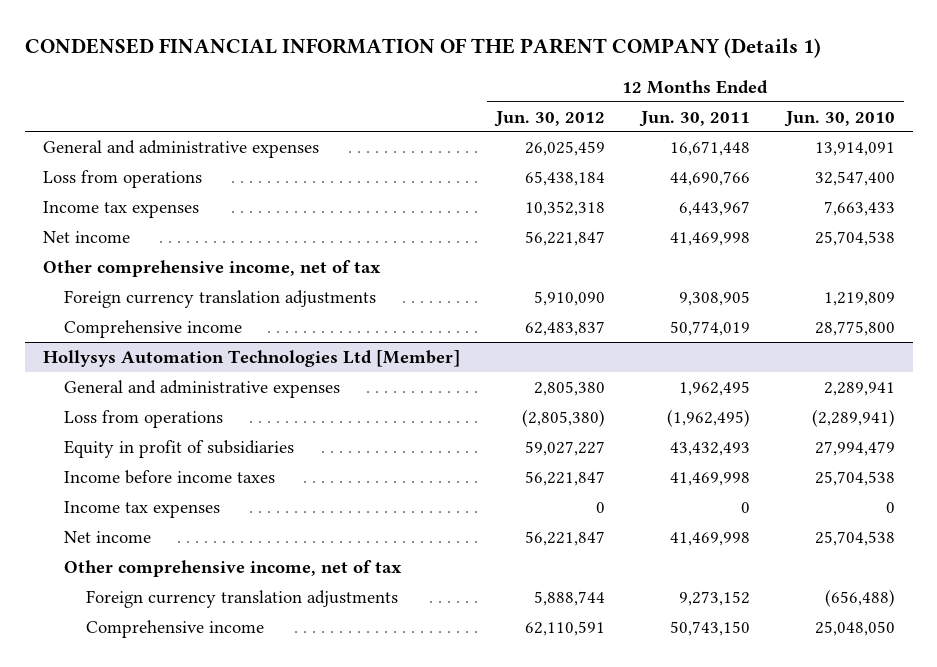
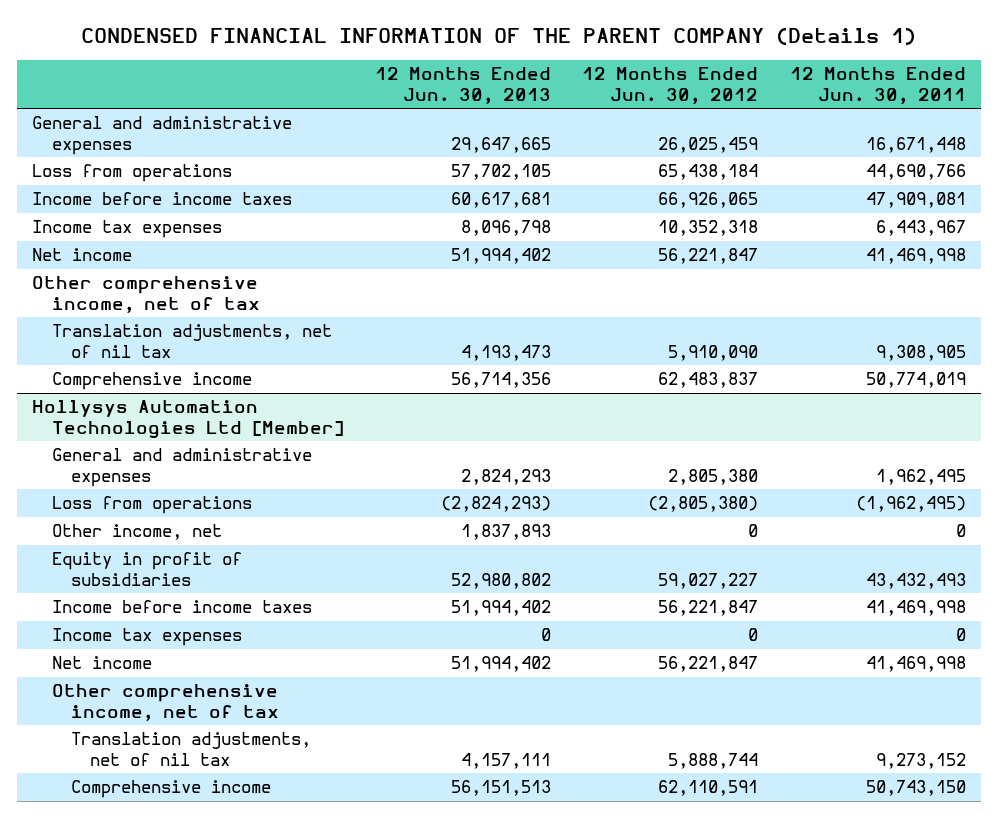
[783,110,895,127] Jun. 30, 2010 -> none
none -> [374,67,551,104] 12 Months Ended Jun. 30, 2013
none -> [32,192,293,206] Income before income taxes
[64,289,377,308] Foreign currency translation adjustments -> [51,324,332,358] Translation adjustments, net of nil tax
none -> [51,524,222,541] Other income, net
[85,589,398,608] Foreign currency translation adjustments -> [70,732,311,766] Translation adjustments, net of nil tax

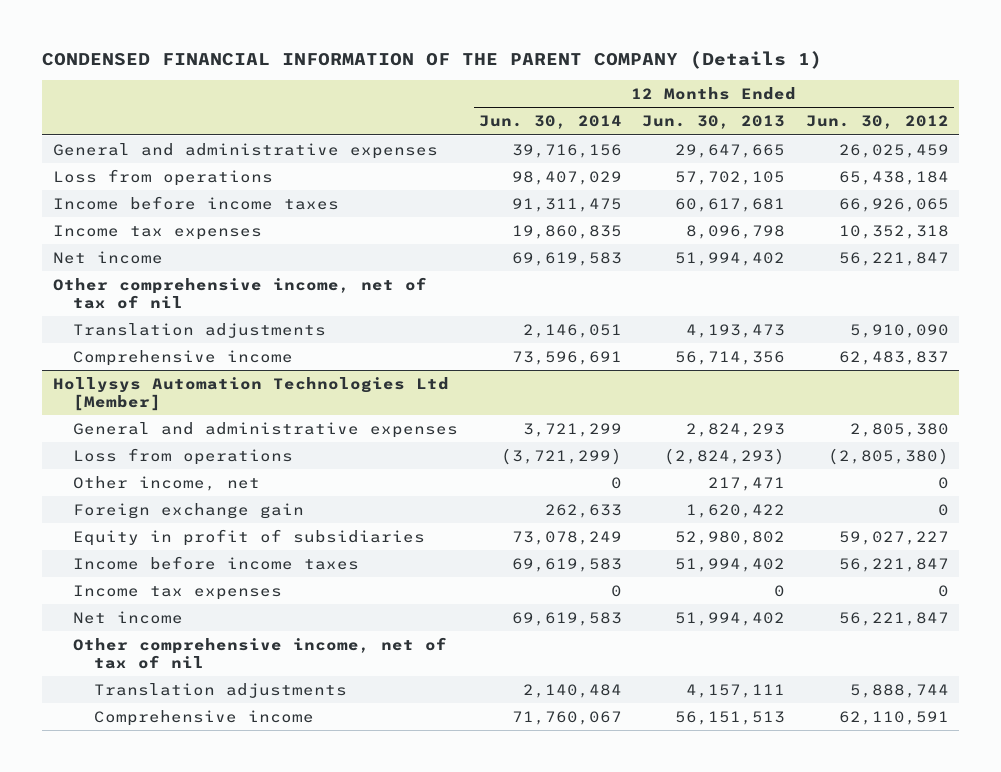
[789,67,966,104] 12 Months Ended Jun. 30, 2011 -> none
none -> [478,115,622,130] Jun. 30, 2014
[32,276,260,313] Other comprehensive income, net of tax -> [52,276,427,309] Other comprehensive income, net of tax of nil
[51,324,332,358] Translation adjustments, net of nil tax -> [73,322,327,338] Translation adjustments
[460,524,551,541] 1,837,893 -> [708,476,786,491] 217,471
none -> [73,502,305,519] Foreign exchange gain
[51,684,279,721] Other comprehensive income, net of tax -> [73,636,448,669] Other comprehensive income, net of tax of nil
[70,732,311,766] Translation adjustments, net of nil tax -> [93,682,347,698] Translation adjustments

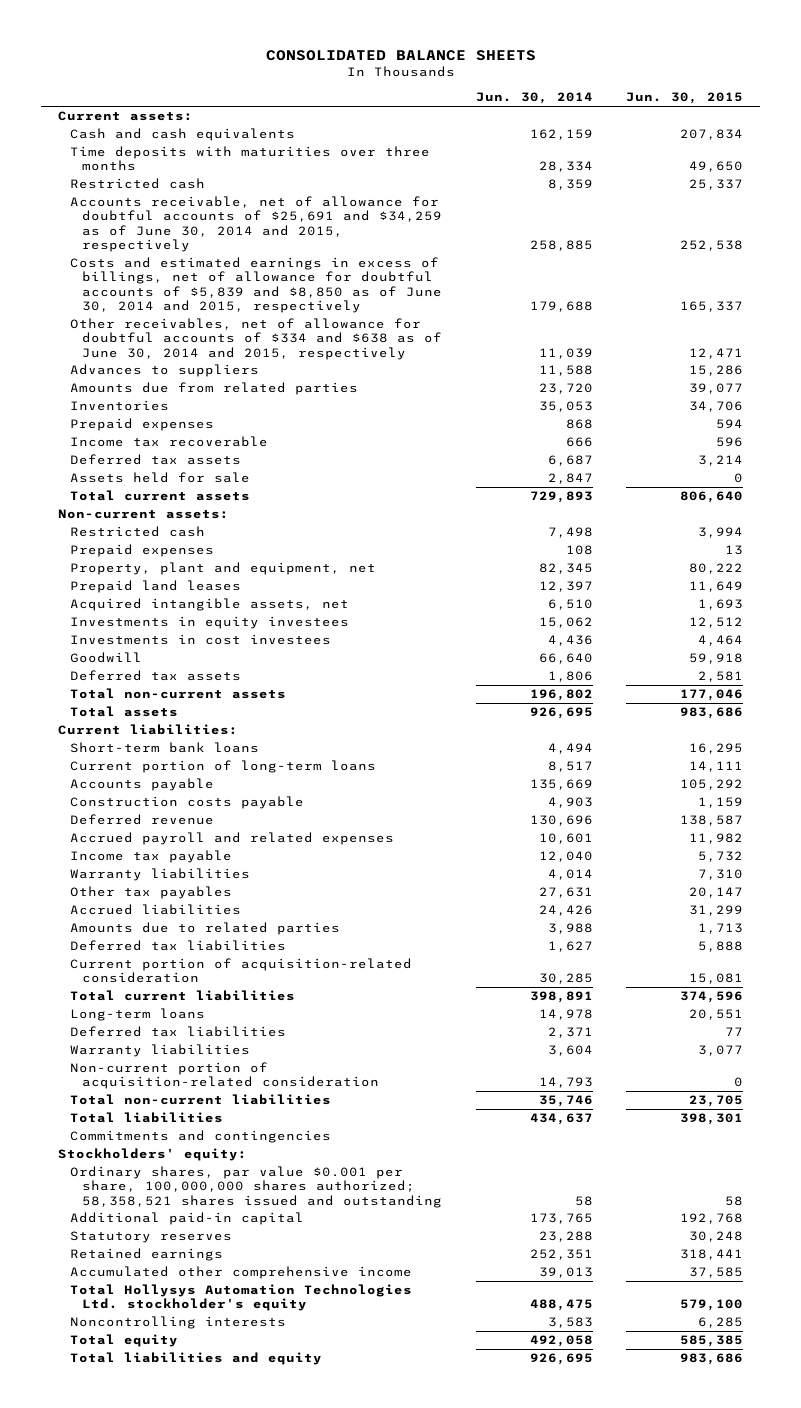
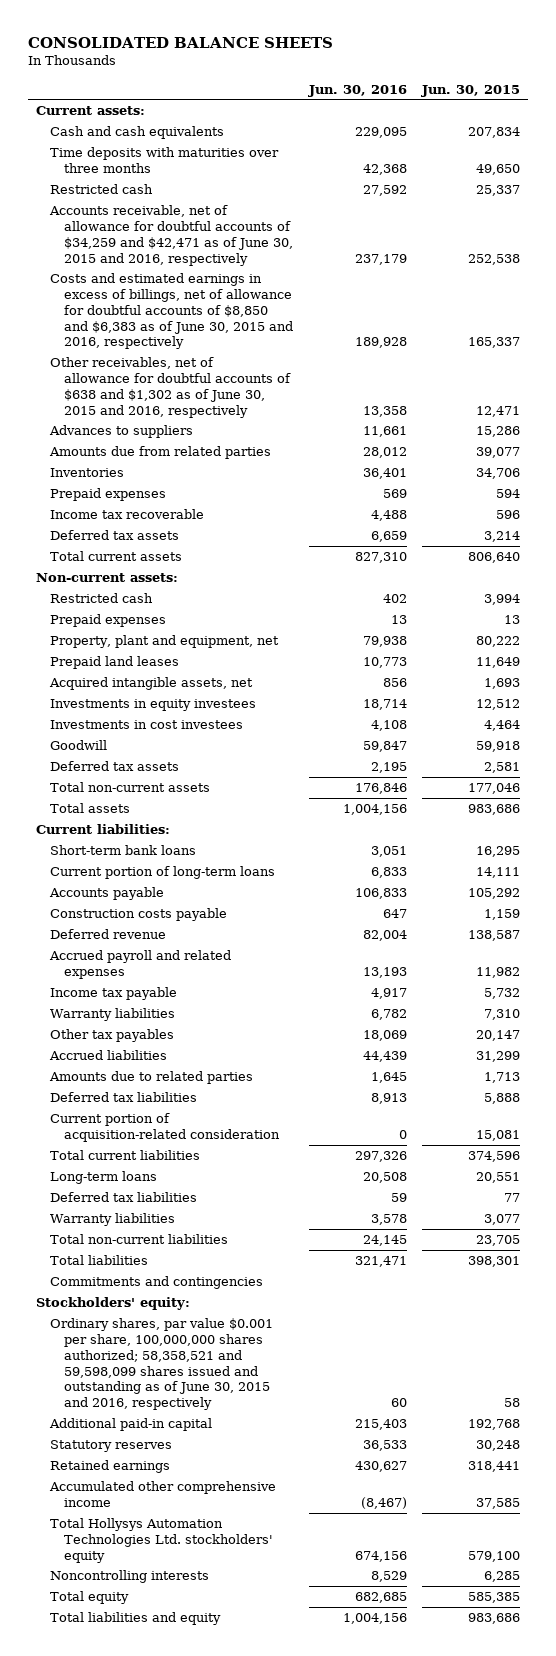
[475,92,593,105] Jun. 30, 2014 -> none
none -> [307,84,407,97] Jun. 30, 2016
[70,196,442,252] Accounts receivable, net of allowance for doubtful accounts of $25,691 and $34,259 as of June 30, 2014 and 2015, respectively -> [48,205,293,266] Accounts receivable, net of allowance for doubtful accounts of $34,259 and $42,471 as of June 30, 2015 and 2016, respectively
[70,257,442,313] Costs and estimated earnings in excess of billings, net of allowance for doubtful accounts of $5,839 and $8,850 as of June 30, 2014 and 2015, respectively -> [49,273,293,350] Costs and estimated earnings in excess of billings, net of allowance for doubtful accounts of $8,850 and $6,383 as of June 30, 2015 and 2016, respectively
[70,318,442,360] Other receivables, net of allowance for doubtful accounts of $334 and $638 as of June 30, 2014 and 2015, respectively -> [49,357,291,418] Other receivables, net of allowance for doubtful accounts of $638 and $1,302 as of June 30, 2015 and 2016, respectively
[70,472,251,484] Assets held for sale -> none
[70,1062,379,1090] Non-current portion of acquisition-related consideration -> none
[70,1166,442,1208] Ordinary shares, par value $0.001 per share, 100,000,000 shares authorized; 58,358,521 shares issued and outstanding -> [49,1318,273,1411] Ordinary shares, par value $0.001 per share, 100,000,000 shares authorized; 58,358,521 and 59,598,099 shares issued and outstanding as of June 30, 2015 and 2016, respectively
[70,1284,413,1312] Total Hollysys Automation Technologies Ltd. stockholder's equity -> [49,1518,273,1563] Total Hollysys Automation Technologies Ltd. stockholders' equity

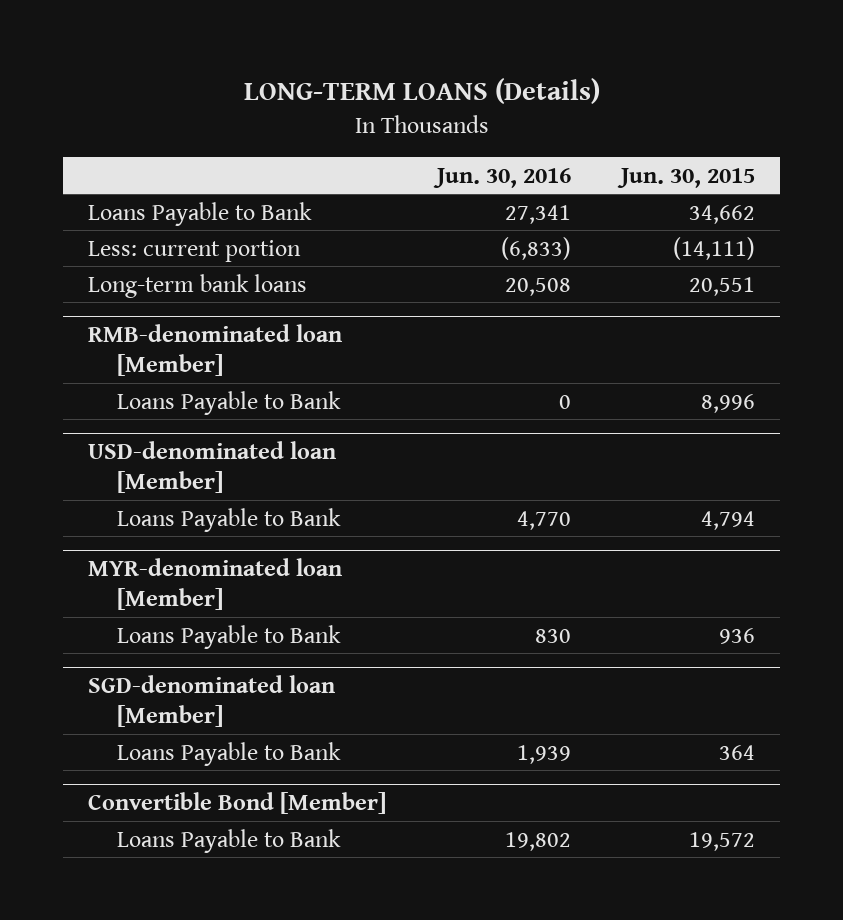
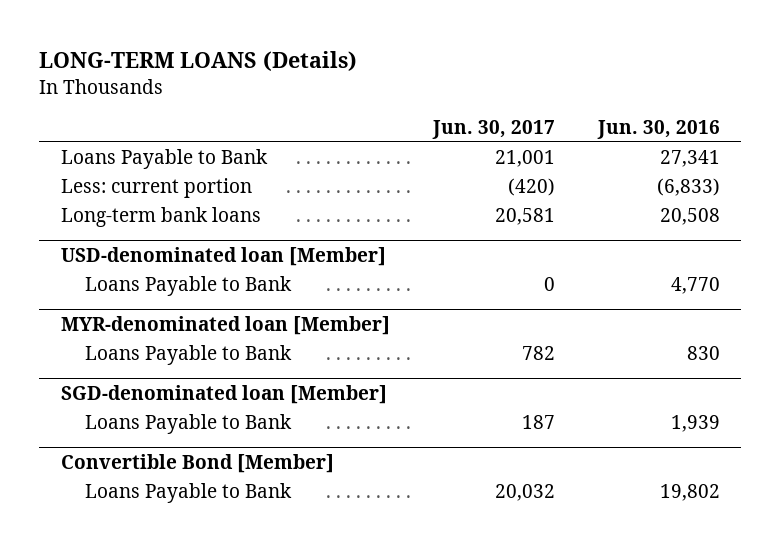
[617,167,756,188] Jun. 30, 2015 -> none
none -> [431,119,555,139] Jun. 30, 2017
[88,324,343,377] RMB-denominated loan [Member] -> none
[116,390,341,415] Loans Payable to Bank -> none

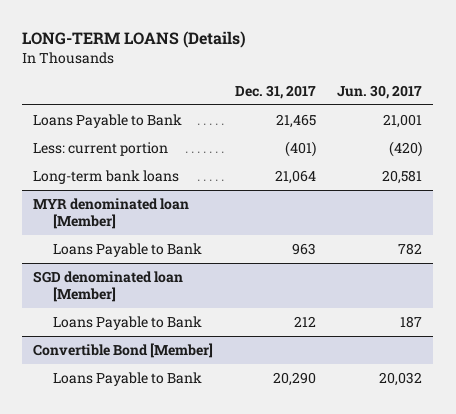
[596,119,720,139] Jun. 30, 2016 -> none
none -> [234,84,316,99] Dec. 31, 2017
[60,247,386,267] USD-denominated loan [Member] -> none
[84,276,292,297] Loans Payable to Bank -> none
[60,316,390,336] MYR-denominated loan [Member] -> [33,197,190,230] MYR denominated loan [Member]
[60,385,387,405] SGD-denominated loan [Member] -> [33,270,184,303] SGD denominated loan [Member]

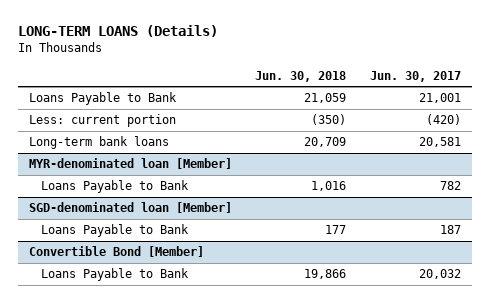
[234,84,316,99] Dec. 31, 2017 -> none
none -> [255,70,347,82] Jun. 30, 2018
[33,197,190,230] MYR denominated loan [Member] -> [29,158,233,170] MYR-denominated loan [Member]
[33,270,184,303] SGD denominated loan [Member] -> [29,202,233,214] SGD-denominated loan [Member]

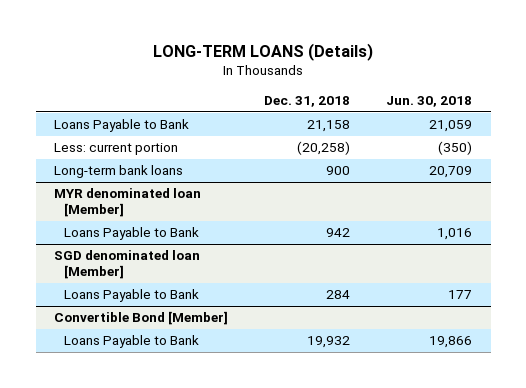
[369,70,461,82] Jun. 30, 2017 -> none
none -> [264,96,351,108] Dec. 31, 2018
[29,158,233,170] MYR-denominated loan [Member] -> [53,188,201,218] MYR denominated loan [Member]
[29,202,233,214] SGD-denominated loan [Member] -> [53,250,200,280] SGD denominated loan [Member]

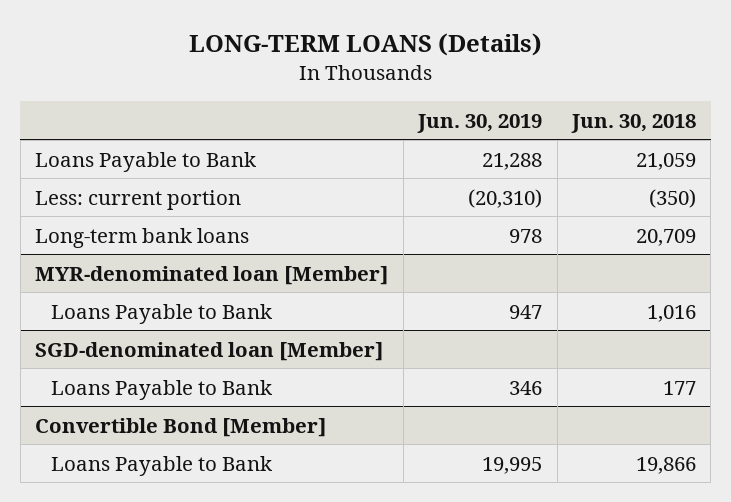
[264,96,351,108] Dec. 31, 2018 -> none
none -> [417,113,543,133] Jun. 30, 2019
[53,188,201,218] MYR denominated loan [Member] -> [35,265,389,285] MYR-denominated loan [Member]
[53,250,200,280] SGD denominated loan [Member] -> [35,341,384,361] SGD-denominated loan [Member]

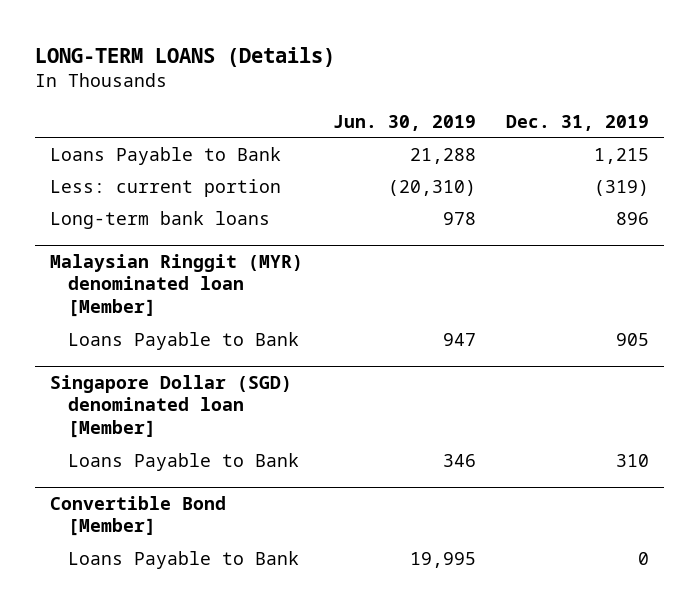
[571,113,697,133] Jun. 30, 2018 -> none
none -> [506,114,650,131] Dec. 31, 2019
[35,265,389,285] MYR-denominated loan [Member] -> [50,253,304,317] Malaysian Ringgit (MYR) denominated loan [Member]
[35,341,384,361] SGD-denominated loan [Member] -> [50,374,293,438] Singapore Dollar (SGD) denominated loan [Member]

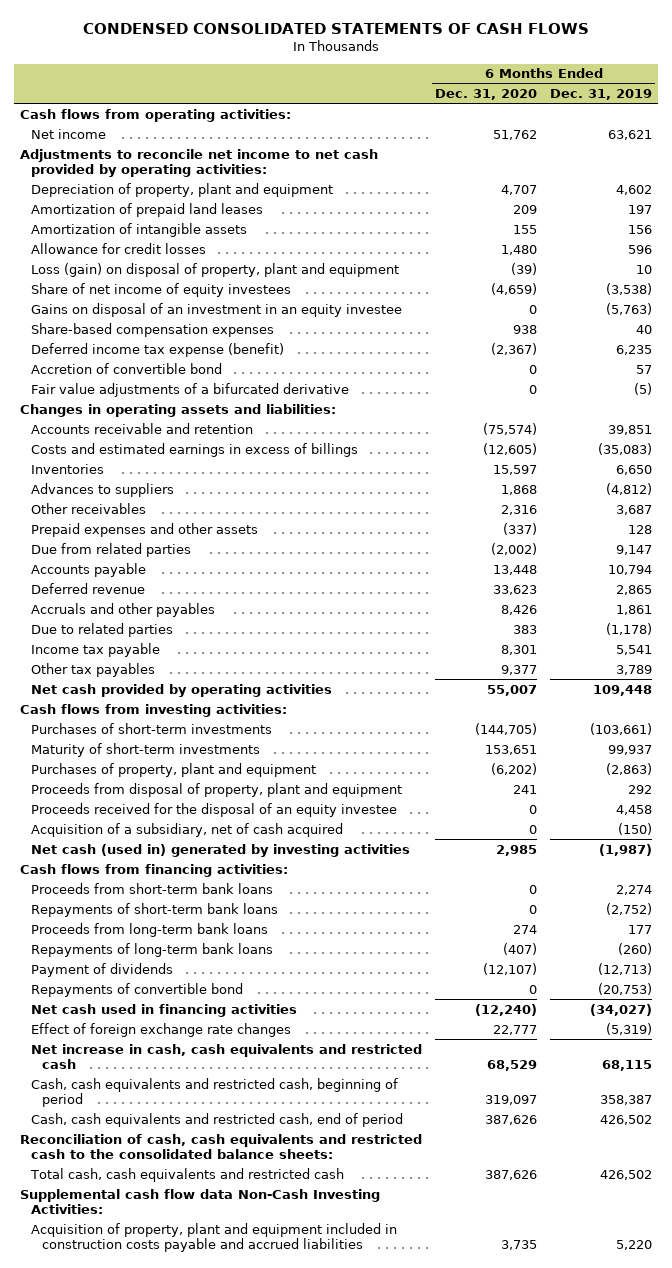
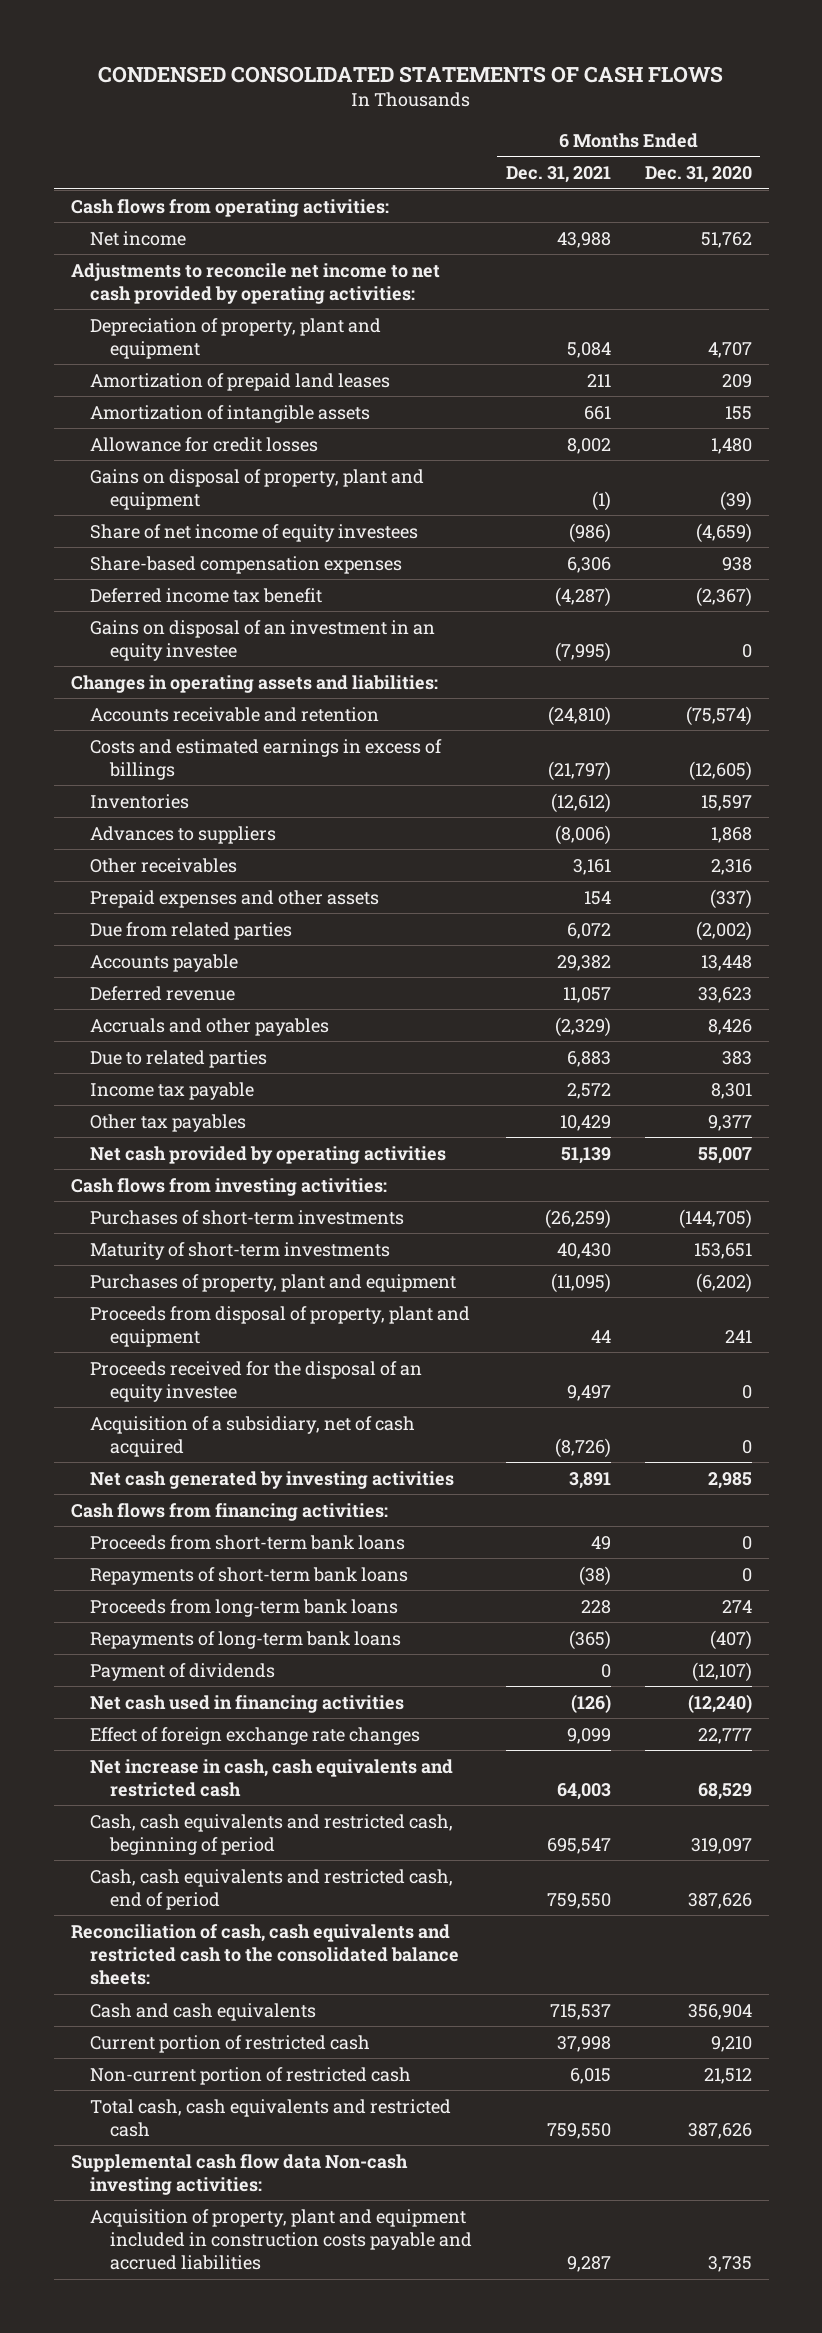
[549,89,652,101] Dec. 31, 2019 -> none
none -> [505,166,611,184] Dec. 31, 2021
[31,262,400,277] Loss (gain) on disposal of property, plant and equipment -> [90,468,425,510] Gains on disposal of property, plant and equipment
[31,362,223,374] Accretion of convertible bond -> none
[31,382,350,397] Fair value adjustments of a bifurcated derivative -> none
[31,342,285,357] Deferred income tax expense (benefit) -> [90,587,323,603] Deferred income tax benefit
[31,302,403,317] Gains on disposal of an investment in an equity investee -> [90,619,436,661] Gains on disposal of an investment in an equity investee
[31,843,411,857] Net cash (used in) generated by investing activities -> [90,1470,455,1489] Net cash generated by investing activities
[31,982,244,997] Repayments of convertible bond -> none
none -> [90,2002,317,2021] Cash and cash equivalents
none -> [90,2034,371,2053] Current portion of restricted cash
none -> [90,2066,412,2085] Non-current portion of restricted cash
[20,1188,381,1214] Supplemental cash flow data Non-Cash Investing Activities: -> [70,2153,408,2195] Supplemental cash flow data Non-cash investing activities:

